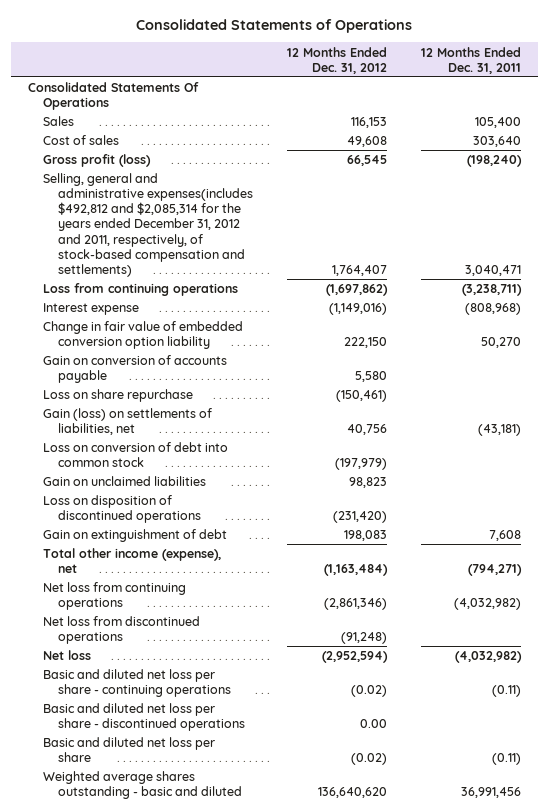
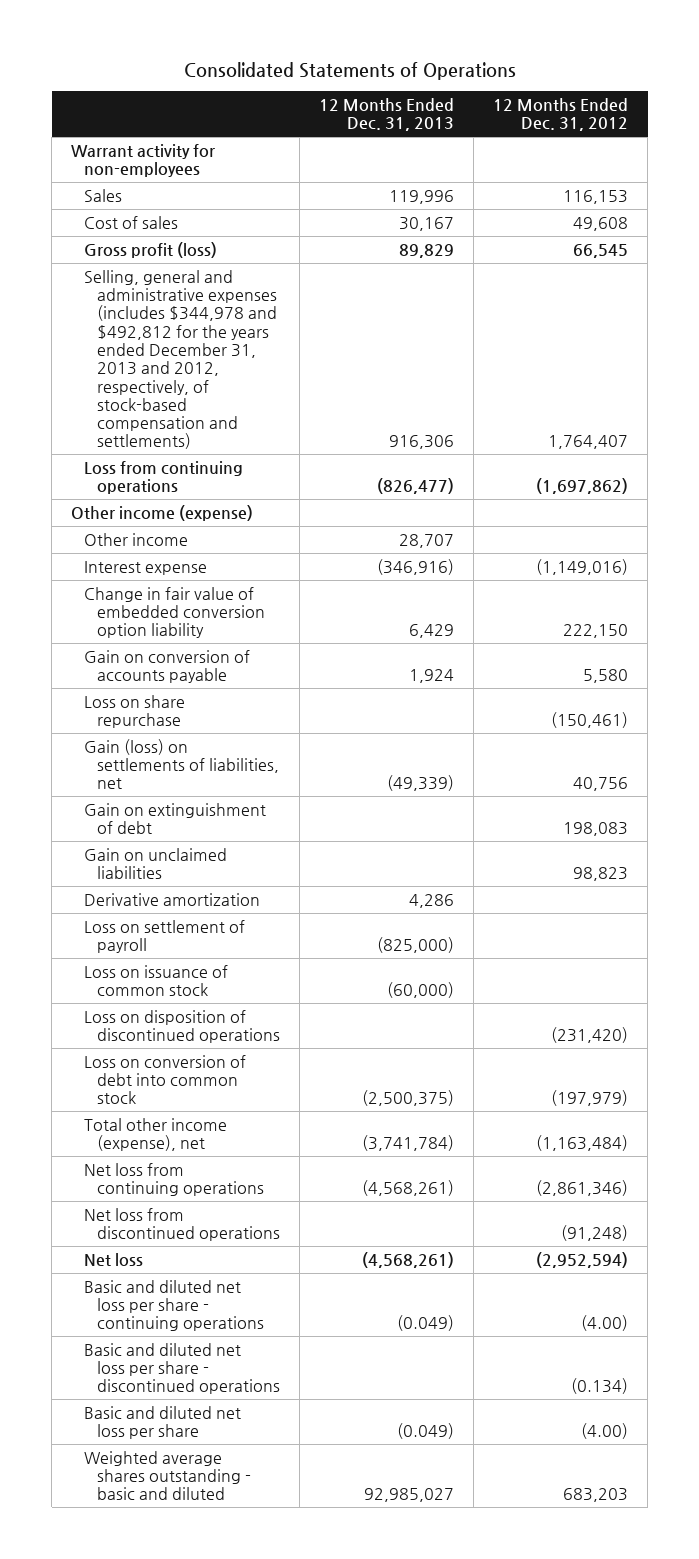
[421,46,522,74] 12 Months Ended Dec. 31, 2011 -> none
none -> [318,97,454,131] 12 Months Ended Dec. 31, 2013
[27,82,199,111] Consolidated Statements Of Operations -> [71,143,216,178] Warrant activity for non-employees
[42,173,254,277] Selling, general and administrative expenses(includes $492,812 and $2,085,314 for the years ended December 31, 2012 and 2011, respectively, of stock-based compensation and settlements) -> [84,269,277,450] Selling, general and administrative expenses (includes $344,978 and $492,812 for the years ended December 31, 2013 and 2012, respectively, of stock-based compensation and settlements)
none -> [71,504,254,521] Other income (expense)
none -> [84,532,189,546] Other income
[42,529,227,543] Gain on extinguishment of debt -> [84,802,267,835] Gain on extinguishment of debt
none -> [84,892,261,906] Derivative amortization
none -> [84,919,246,954] Loss on settlement of payroll
none -> [84,964,229,997] Loss on issuance of common stock
[42,442,228,468] Loss on conversion of debt into common stock -> [84,1054,247,1105] Loss on conversion of debt into common stock
[351,685,388,698] (0.02) -> [580,1315,628,1332] (4.00)
[360,719,388,729] 0.00 -> [570,1378,628,1395] (0.134)
[351,753,388,766] (0.02) -> [580,1423,628,1440] (4.00)
[318,787,388,799] 136,640,620 -> [562,1488,628,1503] 683,203

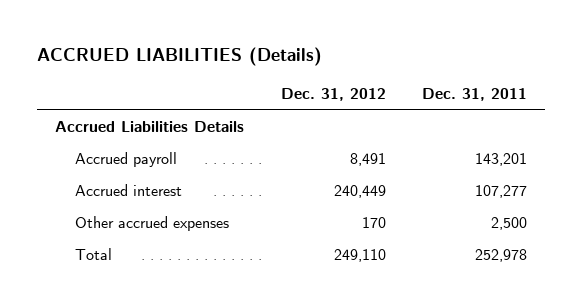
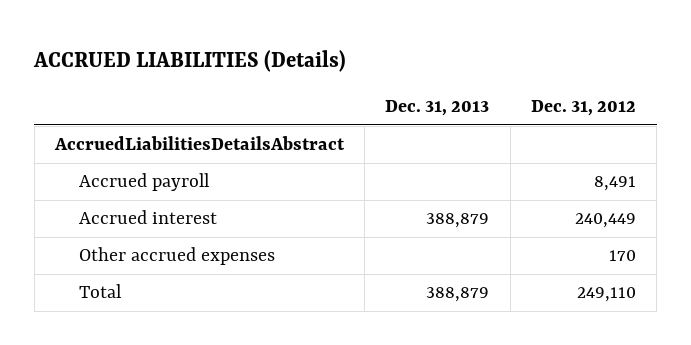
[421,87,527,101] Dec. 31, 2011 -> none
none -> [385,100,490,117] Dec. 31, 2013
[55,120,245,132] Accrued Liabilities Details -> [53,136,345,151] AccruedLiabilitiesDetailsAbstract

